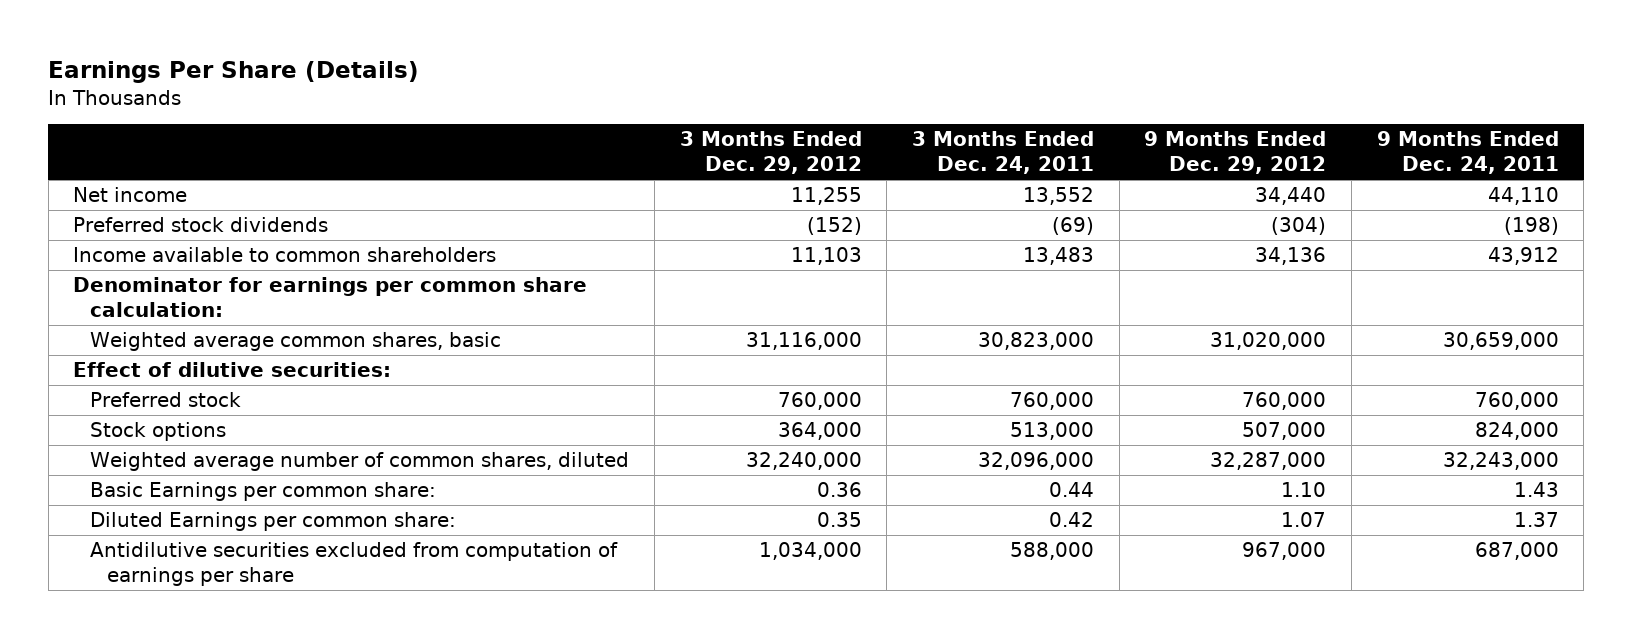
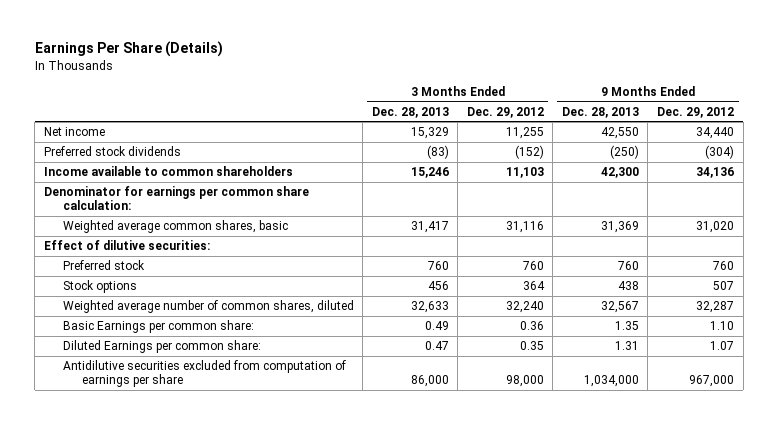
[911,131,1094,175] 3 Months Ended Dec. 24, 2011 -> none
[1376,131,1559,175] 9 Months Ended Dec. 24, 2011 -> none
none -> [371,106,449,118] Dec. 28, 2013
none -> [561,106,639,118] Dec. 28, 2013
[745,332,862,351] 31,116,000 -> [505,221,544,234] 31,116
[1210,332,1327,351] 31,020,000 -> [696,221,735,234] 31,020
[777,392,862,411] 760,000 -> [522,261,544,271] 760
[1242,392,1327,411] 760,000 -> [713,261,735,271] 760
[777,422,862,441] 364,000 -> [522,281,545,291] 364
[1242,422,1327,441] 507,000 -> [713,281,735,291] 507
[745,452,862,471] 32,240,000 -> [505,301,544,314] 32,240
[1210,452,1327,471] 32,287,000 -> [696,301,735,314] 32,287
[758,542,862,561] 1,034,000 -> [505,375,544,388] 98,000

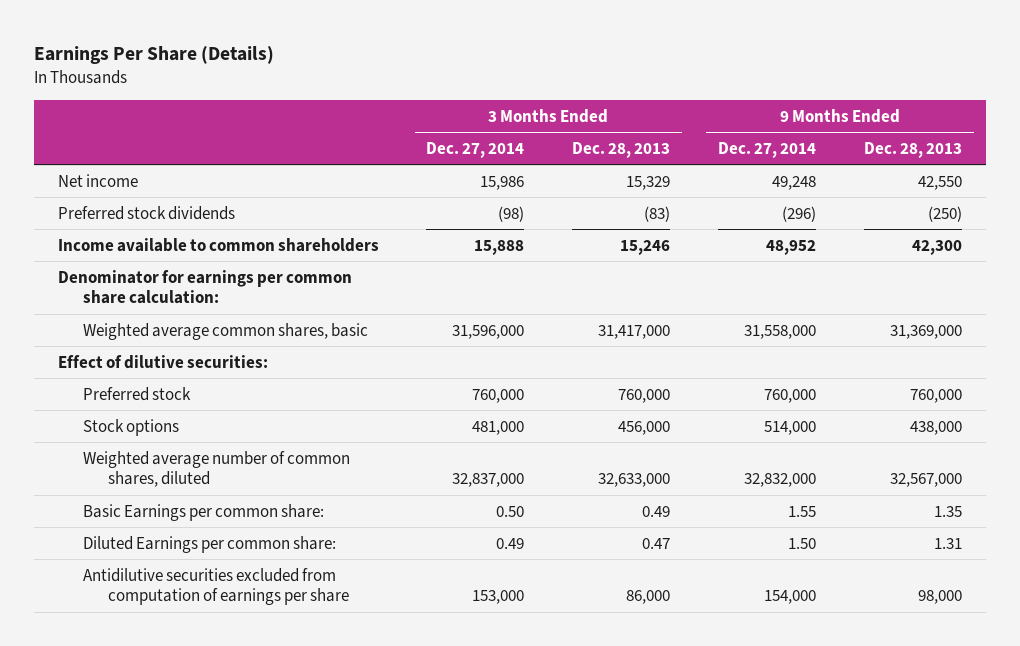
[466,106,544,118] Dec. 29, 2012 -> none
[657,106,735,118] Dec. 29, 2012 -> none
none -> [426,142,525,159] Dec. 27, 2014
none -> [718,142,817,159] Dec. 27, 2014
[410,221,449,234] 31,417 -> [598,324,671,339] 31,417,000
[600,221,639,234] 31,369 -> [889,324,962,339] 31,369,000
[427,261,449,271] 760 -> [618,388,671,403] 760,000
[617,261,639,271] 760 -> [909,388,962,403] 760,000
[427,281,449,291] 456 -> [618,420,671,435] 456,000
[617,281,639,291] 438 -> [909,420,962,435] 438,000
[410,301,449,314] 32,633 -> [598,473,671,488] 32,633,000
[600,301,639,314] 32,567 -> [889,473,962,488] 32,567,000
[583,375,639,388] 1,034,000 -> [917,590,962,605] 98,000

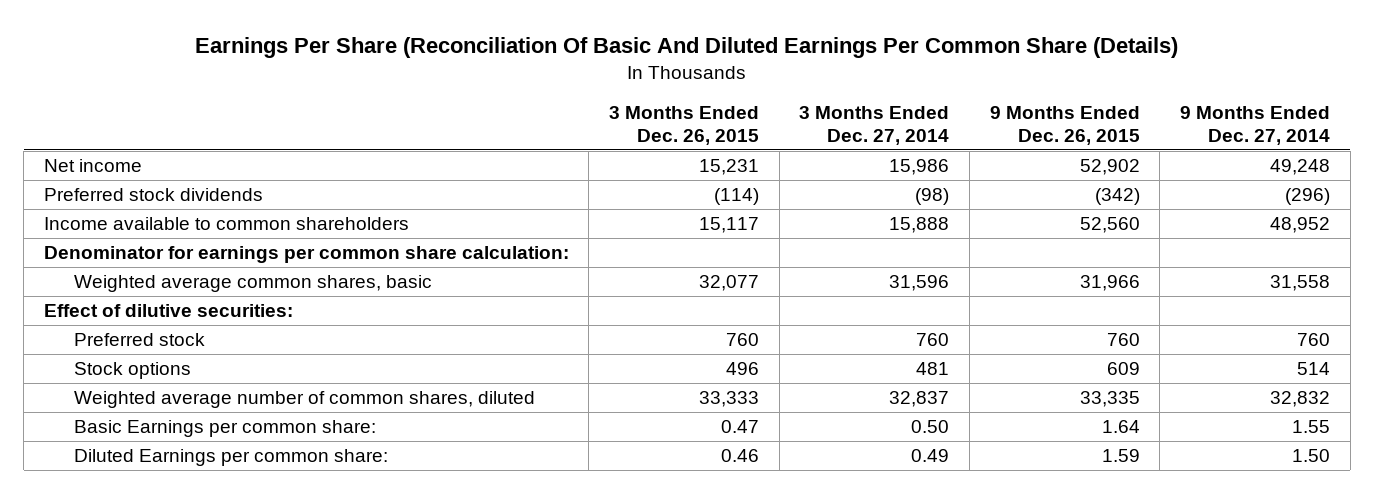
[33,46,274,65] Earnings Per Share (Details) -> [194,37,1178,59] Earnings Per Share (Reconciliation Of Basic And Diluted Earnings Per Common Share (Details)
[572,142,671,159] Dec. 28, 2013 -> none
[863,142,962,159] Dec. 28, 2013 -> none
none -> [609,106,760,145] 3 Months Ended Dec. 26, 2015
none -> [989,106,1140,145] 9 Months Ended Dec. 26, 2015
[452,324,525,339] 31,596,000 -> [889,275,950,292] 31,596
[744,324,817,339] 31,558,000 -> [1270,275,1331,292] 31,558
[472,388,525,403] 760,000 -> [916,333,950,347] 760
[764,388,817,403] 760,000 -> [1297,333,1331,347] 760
[472,420,525,435] 481,000 -> [916,362,950,376] 481
[764,420,817,435] 514,000 -> [1297,362,1331,376] 514
[452,473,525,488] 32,837,000 -> [889,391,950,408] 32,837
[744,473,817,488] 32,832,000 -> [1270,391,1331,408] 32,832
[82,567,349,606] Antidilutive securities excluded from computation of earnings per share -> none

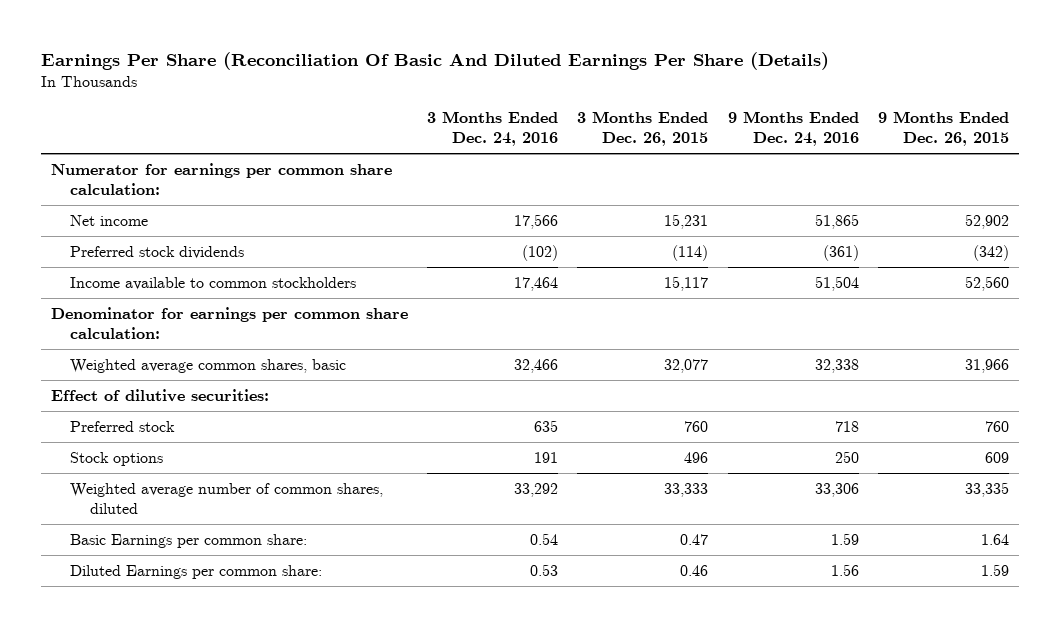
[194,37,1178,59] Earnings Per Share (Reconciliation Of Basic And Diluted Earnings Per Common Share (Details) -> [41,51,830,70] Earnings Per Share (Reconciliation Of Basic And Diluted Earnings Per Share (Details)
[799,106,950,145] 3 Months Ended Dec. 27, 2014 -> none
[1180,106,1331,145] 9 Months Ended Dec. 27, 2014 -> none
none -> [427,111,559,147] 3 Months Ended Dec. 24, 2016
none -> [727,111,859,147] 9 Months Ended Dec. 24, 2016
none -> [51,162,393,195] Numerator for earnings per common share calculation:
[43,217,409,231] Income available to common shareholders -> [70,276,357,290] Income available to common stockholders

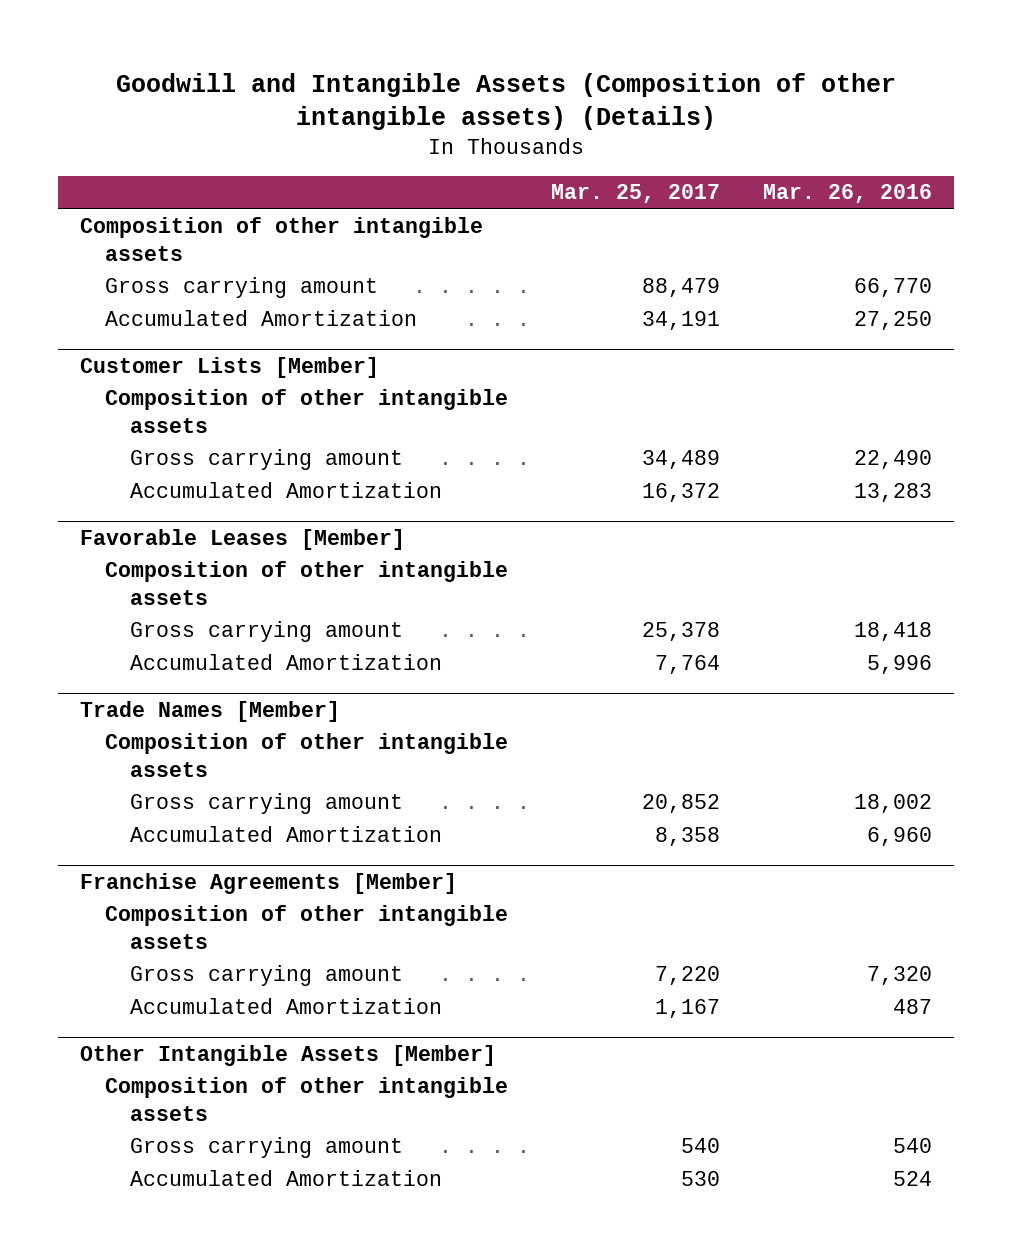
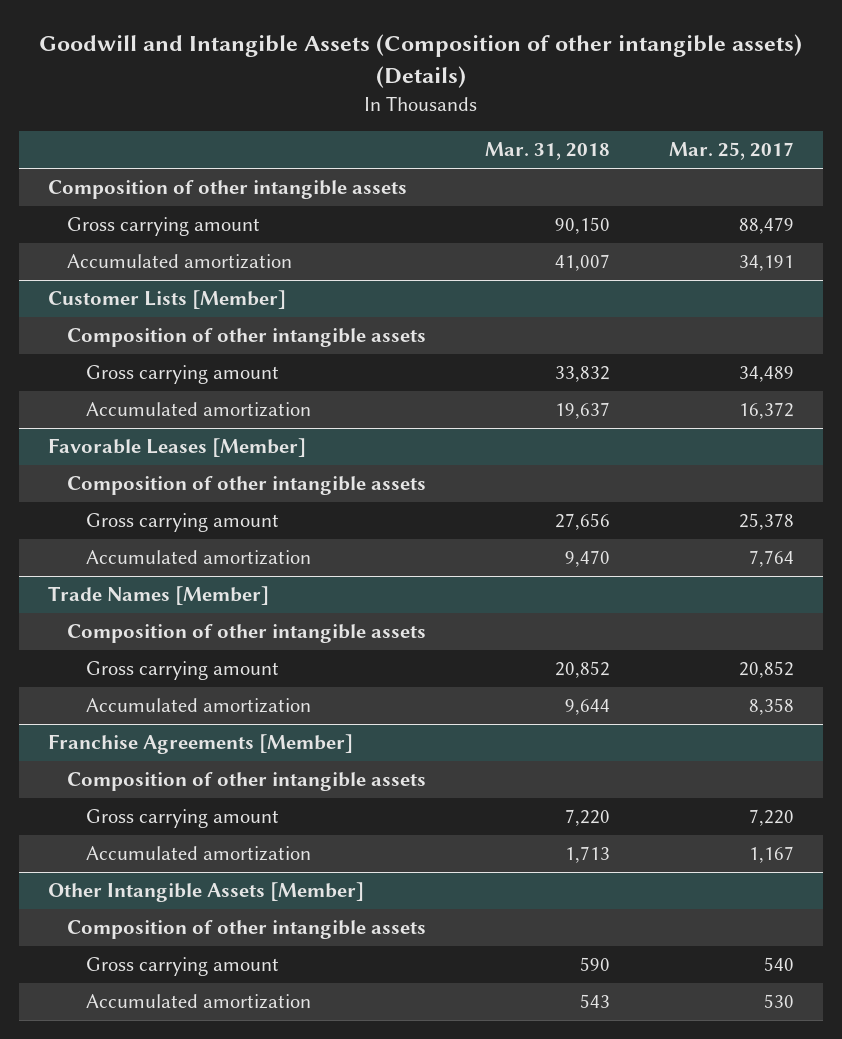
[763,184,933,204] Mar. 26, 2016 -> none
none -> [484,142,610,161] Mar. 31, 2018
[104,310,417,327] Accumulated Amortization -> [67,254,293,270] Accumulated amortization
[130,482,443,499] Accumulated Amortization -> [86,402,312,418] Accumulated amortization
[130,654,443,671] Accumulated Amortization -> [86,550,312,566] Accumulated amortization
[130,826,443,843] Accumulated Amortization -> [86,698,312,714] Accumulated amortization
[130,998,443,1015] Accumulated Amortization -> [86,846,312,862] Accumulated amortization
[130,1170,443,1187] Accumulated Amortization -> [86,994,312,1010] Accumulated amortization

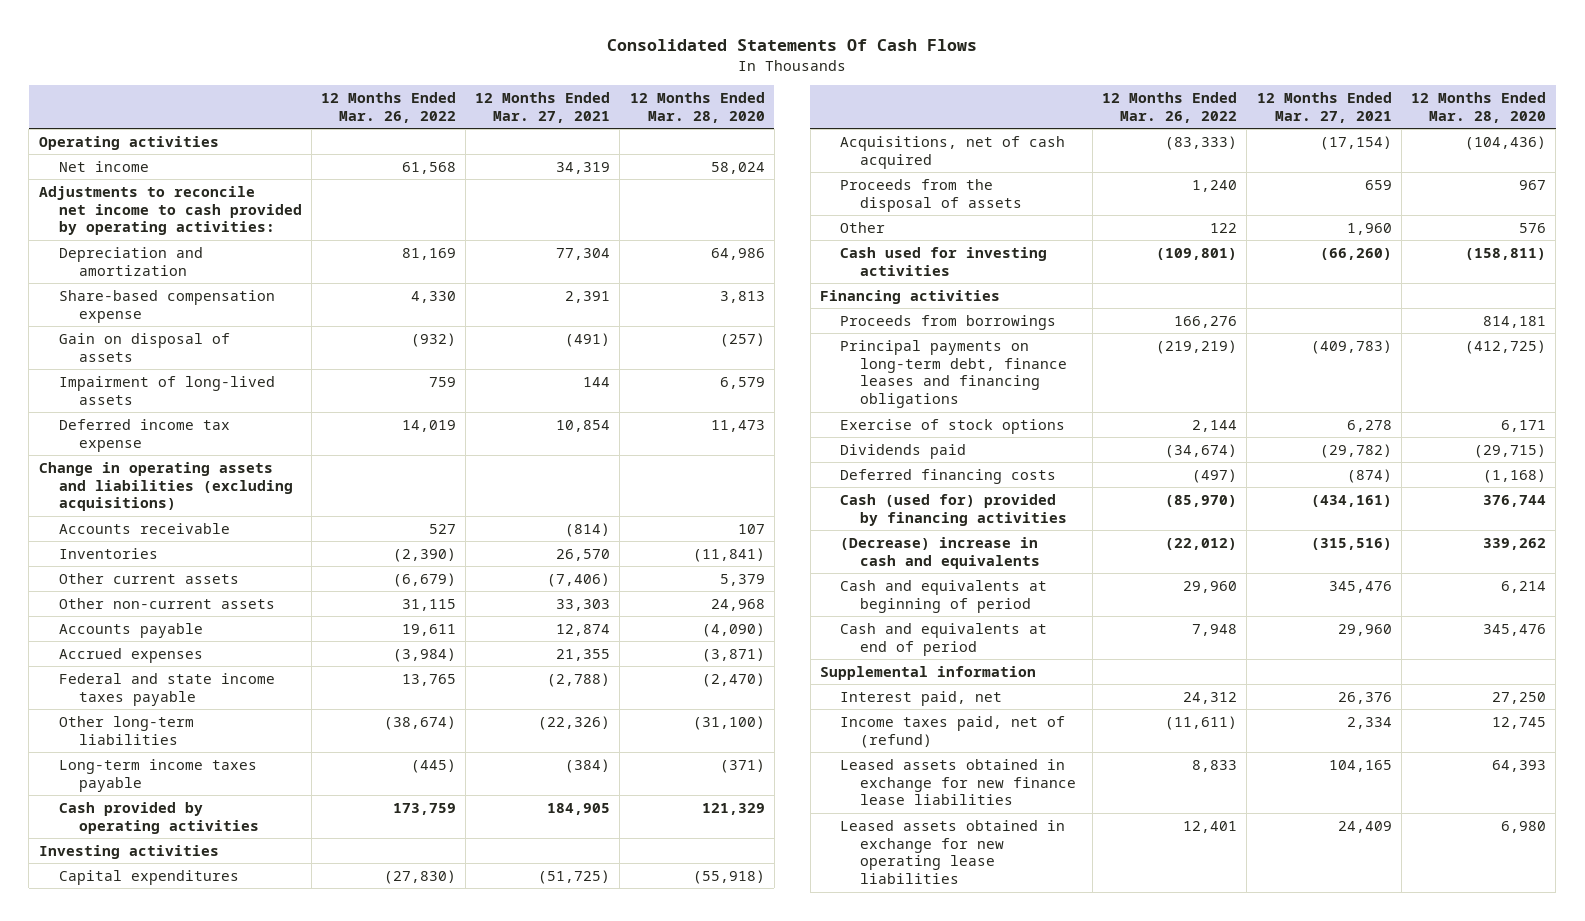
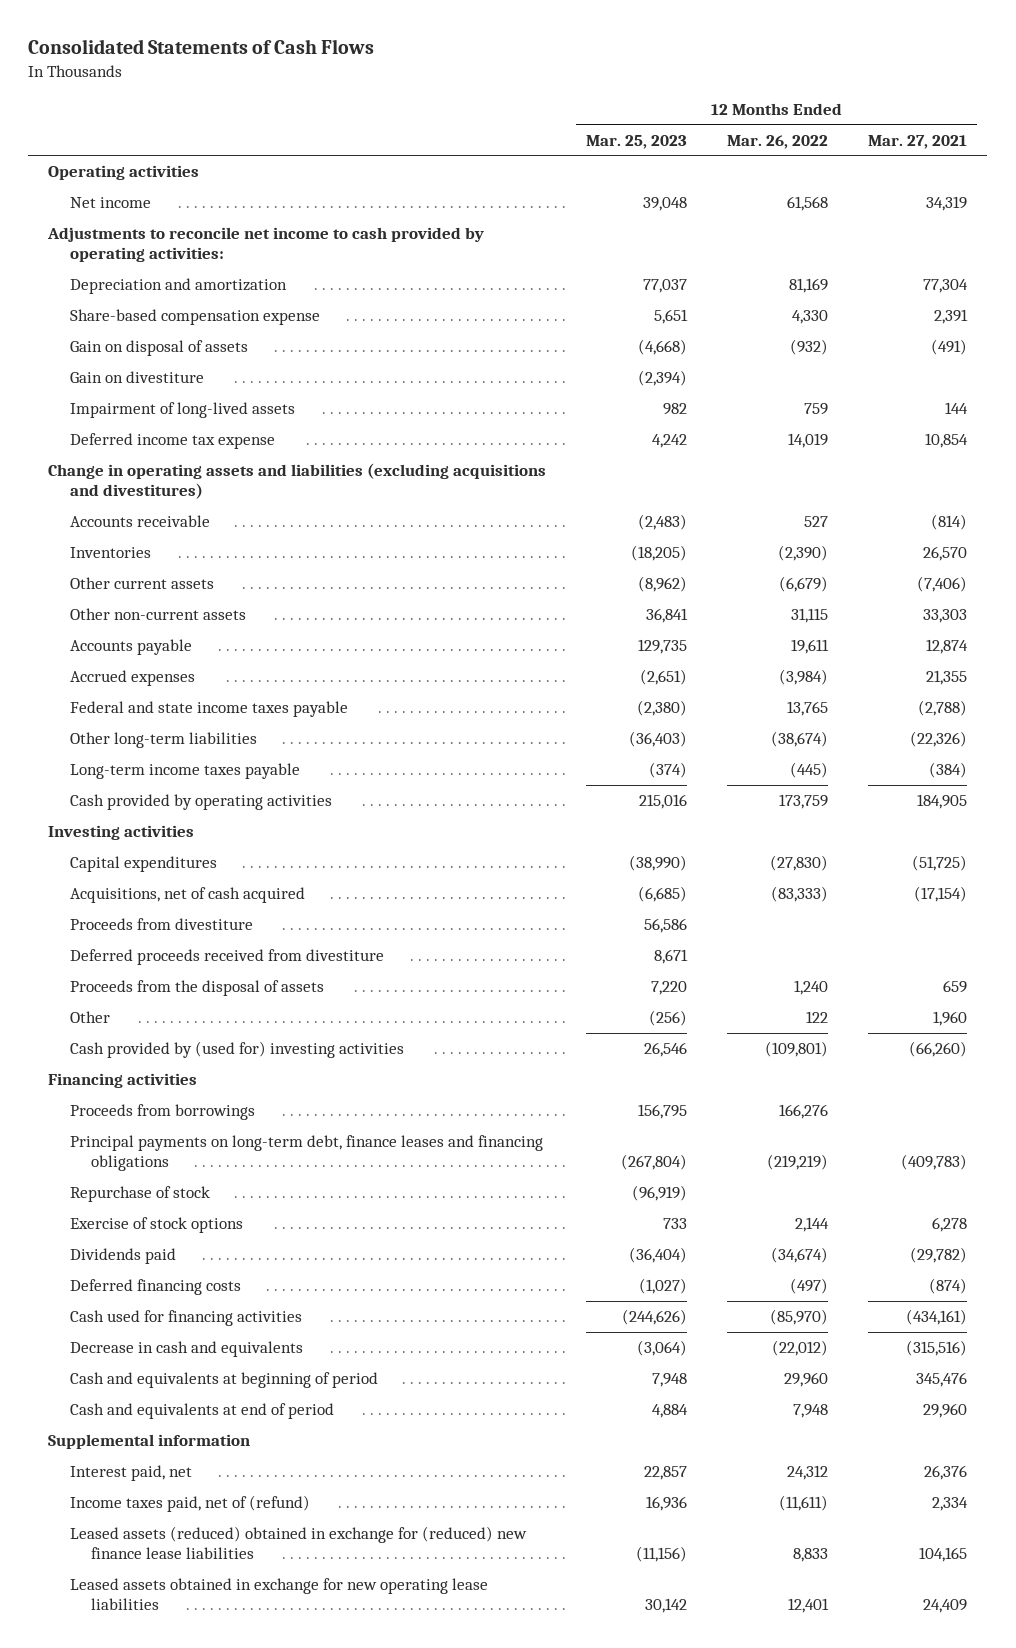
[607,39,978,52] Consolidated Statements Of Cash Flows -> [28,39,375,55] Consolidated Statements of Cash Flows
[629,91,765,123] 12 Months Ended Mar. 28, 2020 -> none
none -> [586,134,688,149] Mar. 25, 2023
none -> [69,371,204,384] Gain on divestiture
[38,461,293,512] Change in operating assets and liabilities (excluding acquisitions) -> [48,463,547,500] Change in operating assets and liabilities (excluding acquisitions and divestitures)
none -> [69,918,253,931] Proceeds from divestiture
none -> [69,949,384,966] Deferred proceeds received from divestiture
[839,246,1047,276] Cash used for investing activities -> [69,1041,404,1059] Cash provided by (used for) investing activities
none -> [69,1186,210,1203] Repurchase of stock
[839,493,1067,526] Cash (used for) provided by financing activities -> [69,1310,302,1327] Cash used for financing activities
[839,536,1040,569] (Decrease) increase in cash and equivalents -> [69,1341,303,1358] Decrease in cash and equivalents
[839,758,1076,806] Leased assets obtained in exchange for new finance lease liabilities -> [69,1526,527,1560] Leased assets (reduced) obtained in exchange for (reduced) new finance lease liabilities

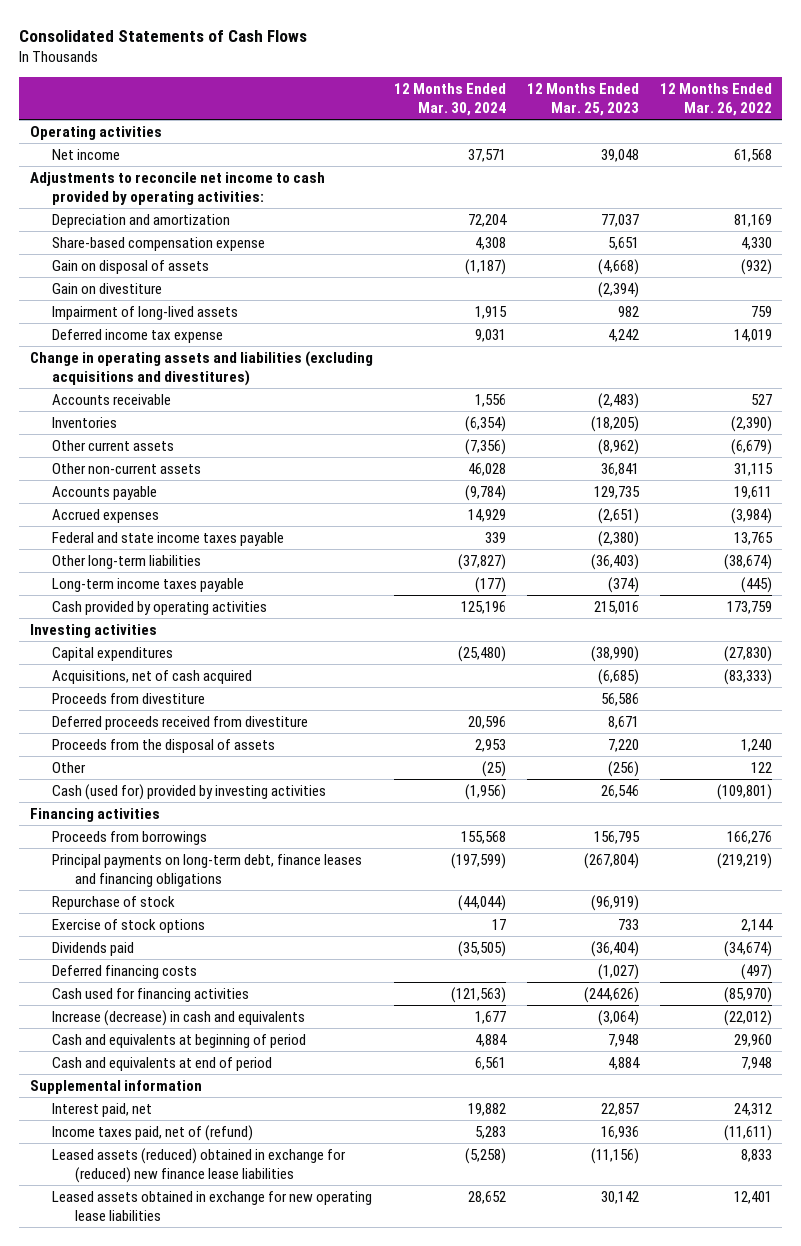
[868,134,968,149] Mar. 27, 2021 -> none
none -> [393,82,506,116] 12 Months Ended Mar. 30, 2024
[69,1041,404,1059] Cash provided by (used for) investing activities -> [52,783,327,800] Cash (used for) provided by investing activities
[69,1341,303,1358] Decrease in cash and equivalents -> [52,1009,306,1026] Increase (decrease) in cash and equivalents

